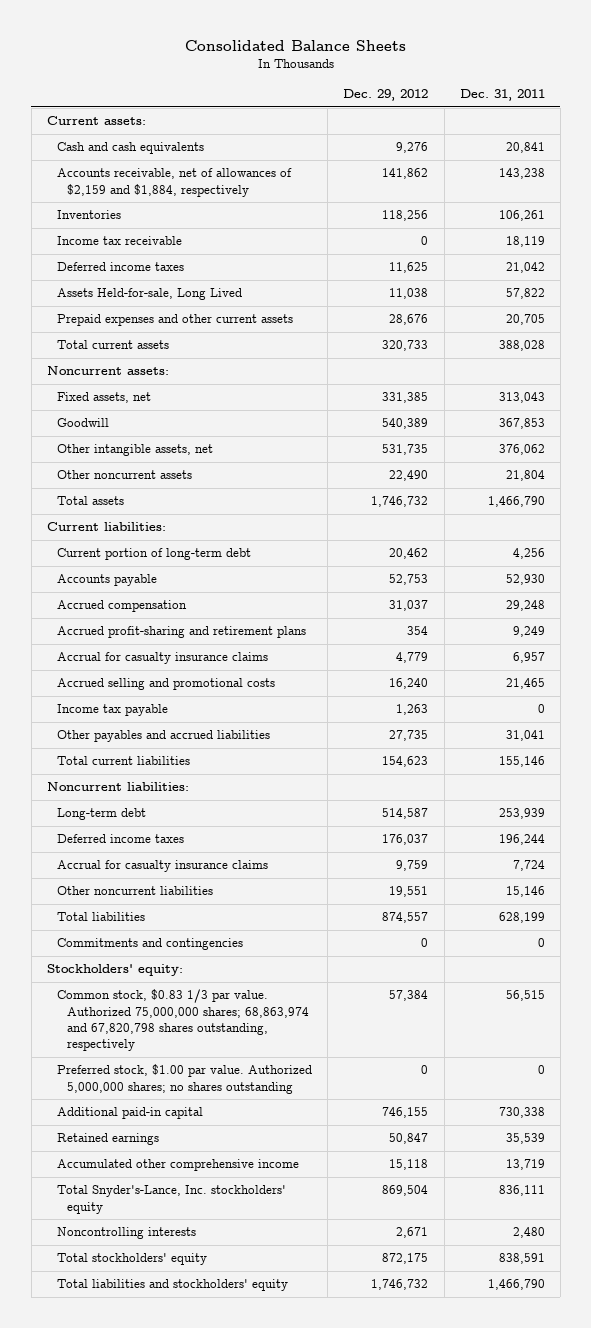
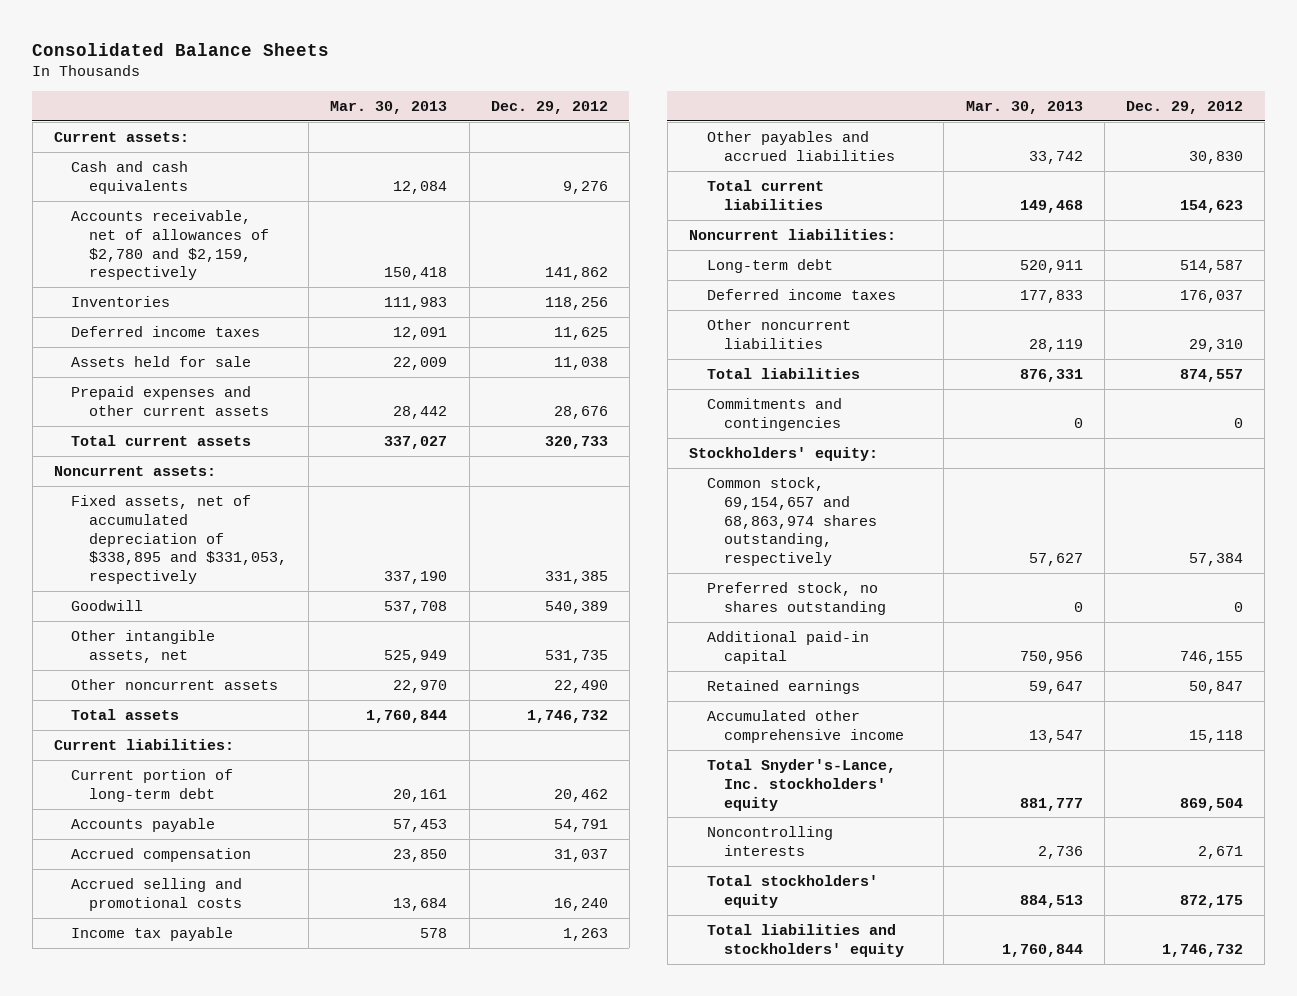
[459,88,545,101] Dec. 31, 2011 -> none
none -> [330,100,448,114] Mar. 30, 2013
[57,168,293,197] Accounts receivable, net of allowances of $2,159 and $1,884, respectively -> [71,209,269,281] Accounts receivable, net of allowances of $2,780 and $2,159, respectively
[57,236,183,246] Income tax receivable -> none
[57,288,243,301] Assets Held-for-sale, Long Lived -> [71,355,252,367] Assets held for sale
[57,392,152,404] Fixed assets, net -> [71,494,287,585] Fixed assets, net of accumulated depreciation of $338,895 and $331,053, respectively
[389,574,429,586] 52,753 -> [553,818,608,832] 54,791
[57,626,307,639] Accrued profit-sharing and retirement plans -> none
[57,652,269,665] Accrual for casualty insurance claims -> none
[389,730,429,742] 27,735 -> [1189,150,1244,164] 30,830
[57,860,269,873] Accrual for casualty insurance claims -> none
[389,886,429,898] 19,551 -> [1189,338,1244,352] 29,310
[57,989,310,1051] Common stock, $0.83 1/3 par value. Authorized 75,000,000 shares; 68,863,974 and 67,820,798 shares outstanding, respectively -> [706,476,878,567] Common stock, 69,154,657 and 68,863,974 shares outstanding, respectively
[57,1064,313,1094] Preferred stock, $1.00 par value. Authorized 5,000,000 shares; no shares outstanding -> [706,581,887,615] Preferred stock, no shares outstanding

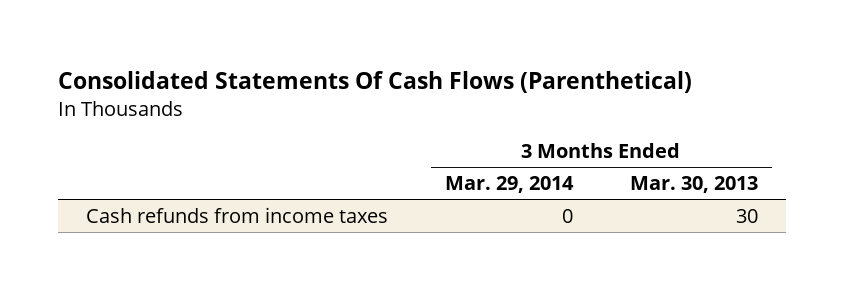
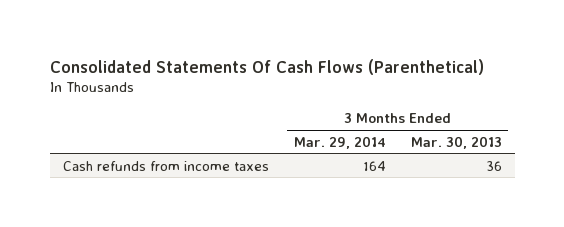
[562,208,574,223] 0 -> [362,160,386,171] 164
[735,208,758,223] 30 -> [485,160,502,171] 36

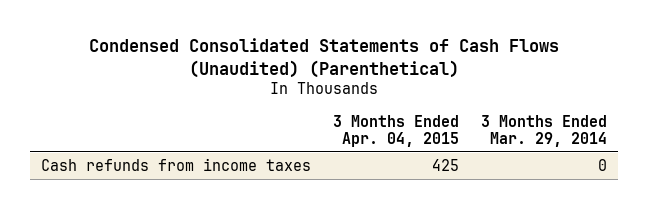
[49,58,484,75] Consolidated Statements Of Cash Flows (Parenthetical) -> [88,38,559,78] Condensed Consolidated Statements of Cash Flows (Unaudited) (Parenthetical)
[410,135,502,149] Mar. 30, 2013 -> none
none -> [332,114,459,148] 3 Months Ended Apr. 04, 2015
[362,160,386,171] 164 -> [598,159,608,172] 0

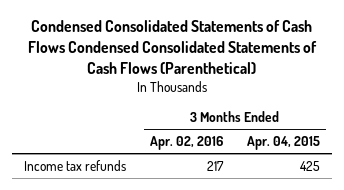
[88,38,559,78] Condensed Consolidated Statements of Cash Flows (Unaudited) (Parenthetical) -> [27,20,317,75] Condensed Consolidated Statements of Cash Flows Condensed Consolidated Statements of Cash Flows (Parenthetical)
[481,114,608,148] 3 Months Ended Mar. 29, 2014 -> none
none -> [149,136,223,151] Apr. 02, 2016
[40,158,311,172] Cash refunds from income taxes -> [23,159,126,171] Income tax refunds

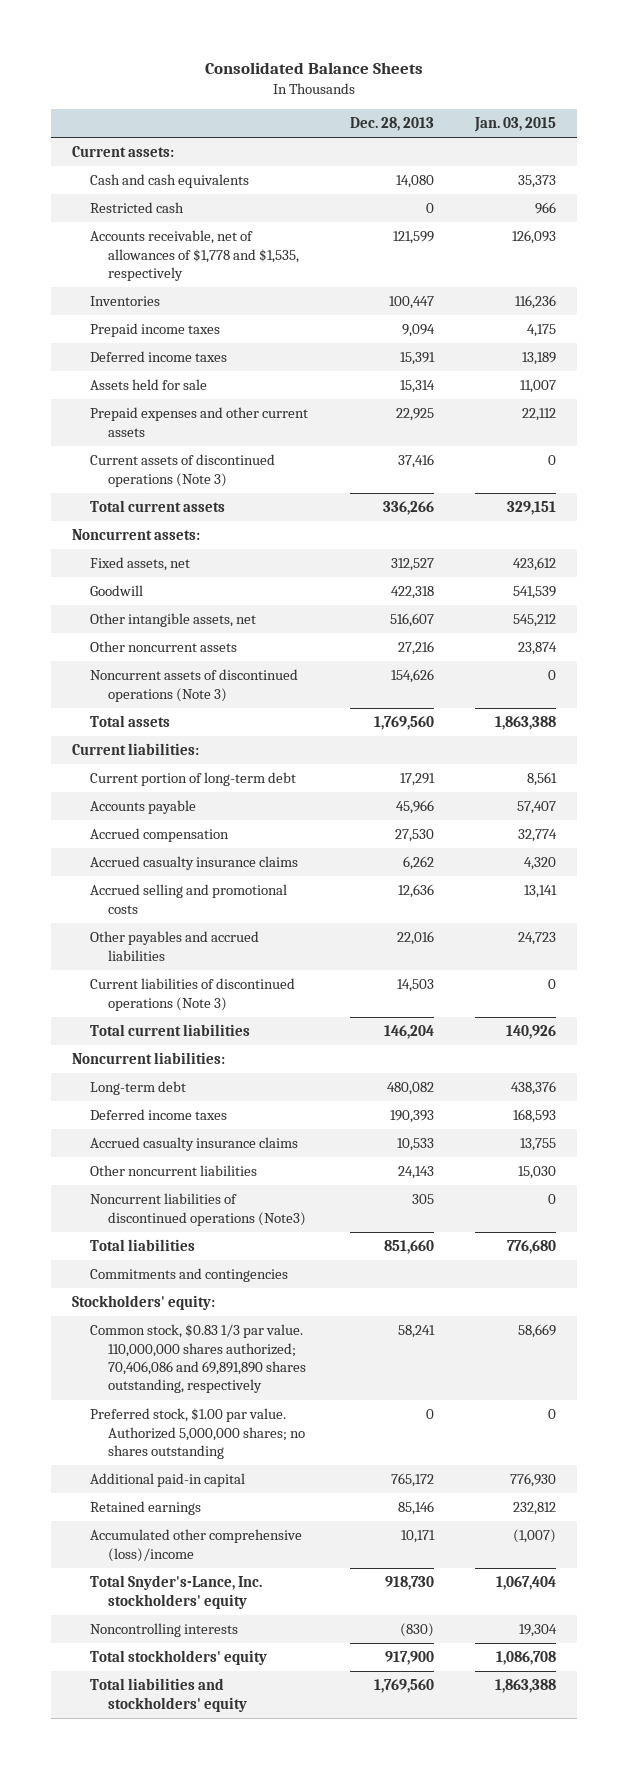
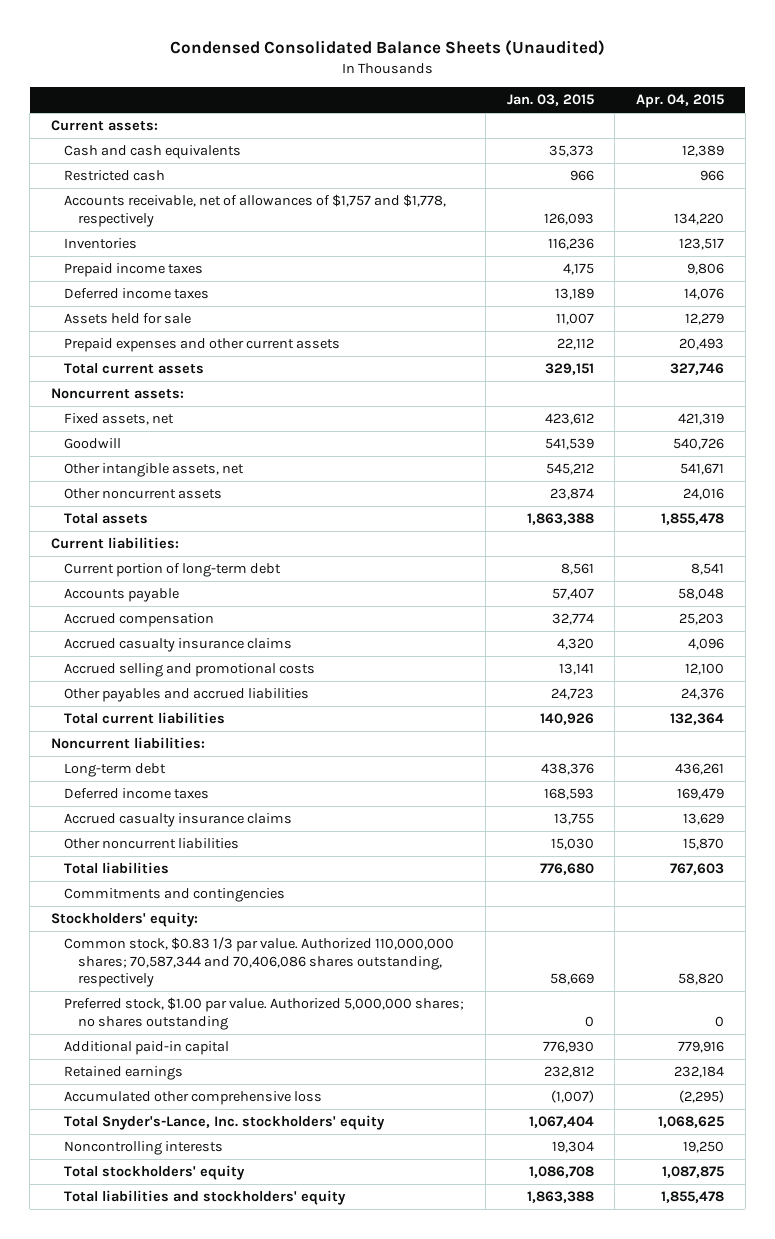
[204,61,423,74] Consolidated Balance Sheets -> [169,39,605,56] Condensed Consolidated Balance Sheets (Unaudited)
[349,117,434,132] Dec. 28, 2013 -> none
none -> [636,94,725,109] Apr. 04, 2015
[89,230,299,282] Accounts receivable, net of allowances of $1,778 and $1,535, respectively -> [64,194,447,227] Accounts receivable, net of allowances of $1,757 and $1,778, respectively
[89,454,275,487] Current assets of discontinued operations (Note 3) -> none
[89,669,298,702] Noncurrent assets of discontinued operations (Note 3) -> none
[89,978,295,1011] Current liabilities of discontinued operations (Note 3) -> none
[89,1193,306,1226] Noncurrent liabilities of discontinued operations (Note3) -> none
[89,1324,306,1394] Common stock, $0.83 1/3 par value. 110,000,000 shares authorized; 70,406,086 and 69,891,890 shares outstanding, respectively -> [64,937,455,988] Common stock, $0.83 1/3 par value. Authorized 110,000,000 shares; 70,587,344 and 70,406,086 shares outstanding, respectively
[89,1529,302,1562] Accumulated other comprehensive (loss)/income -> [64,1091,323,1106] Accumulated other comprehensive loss

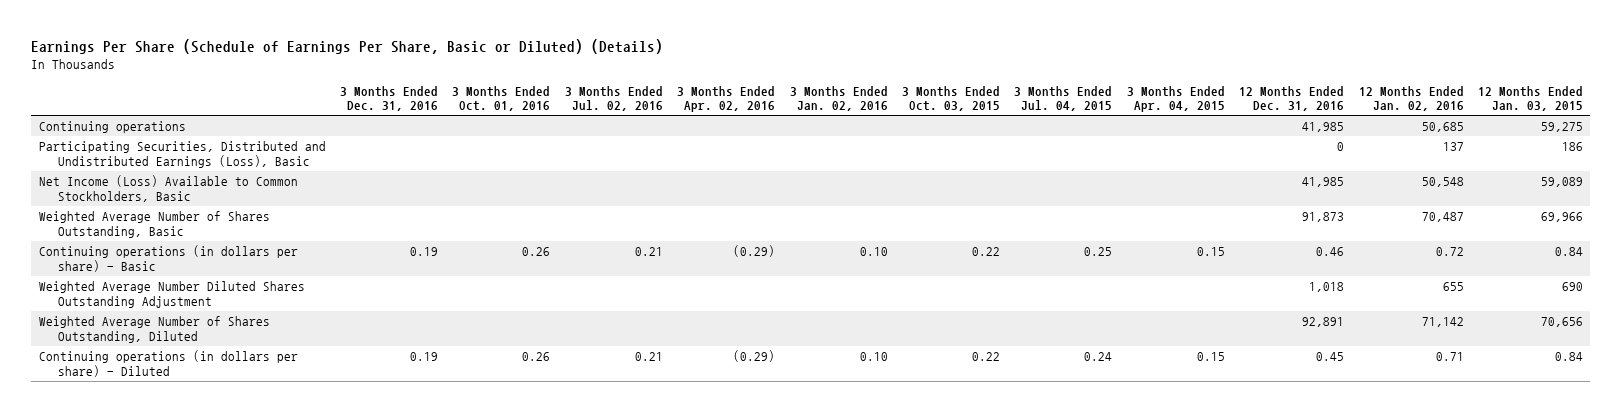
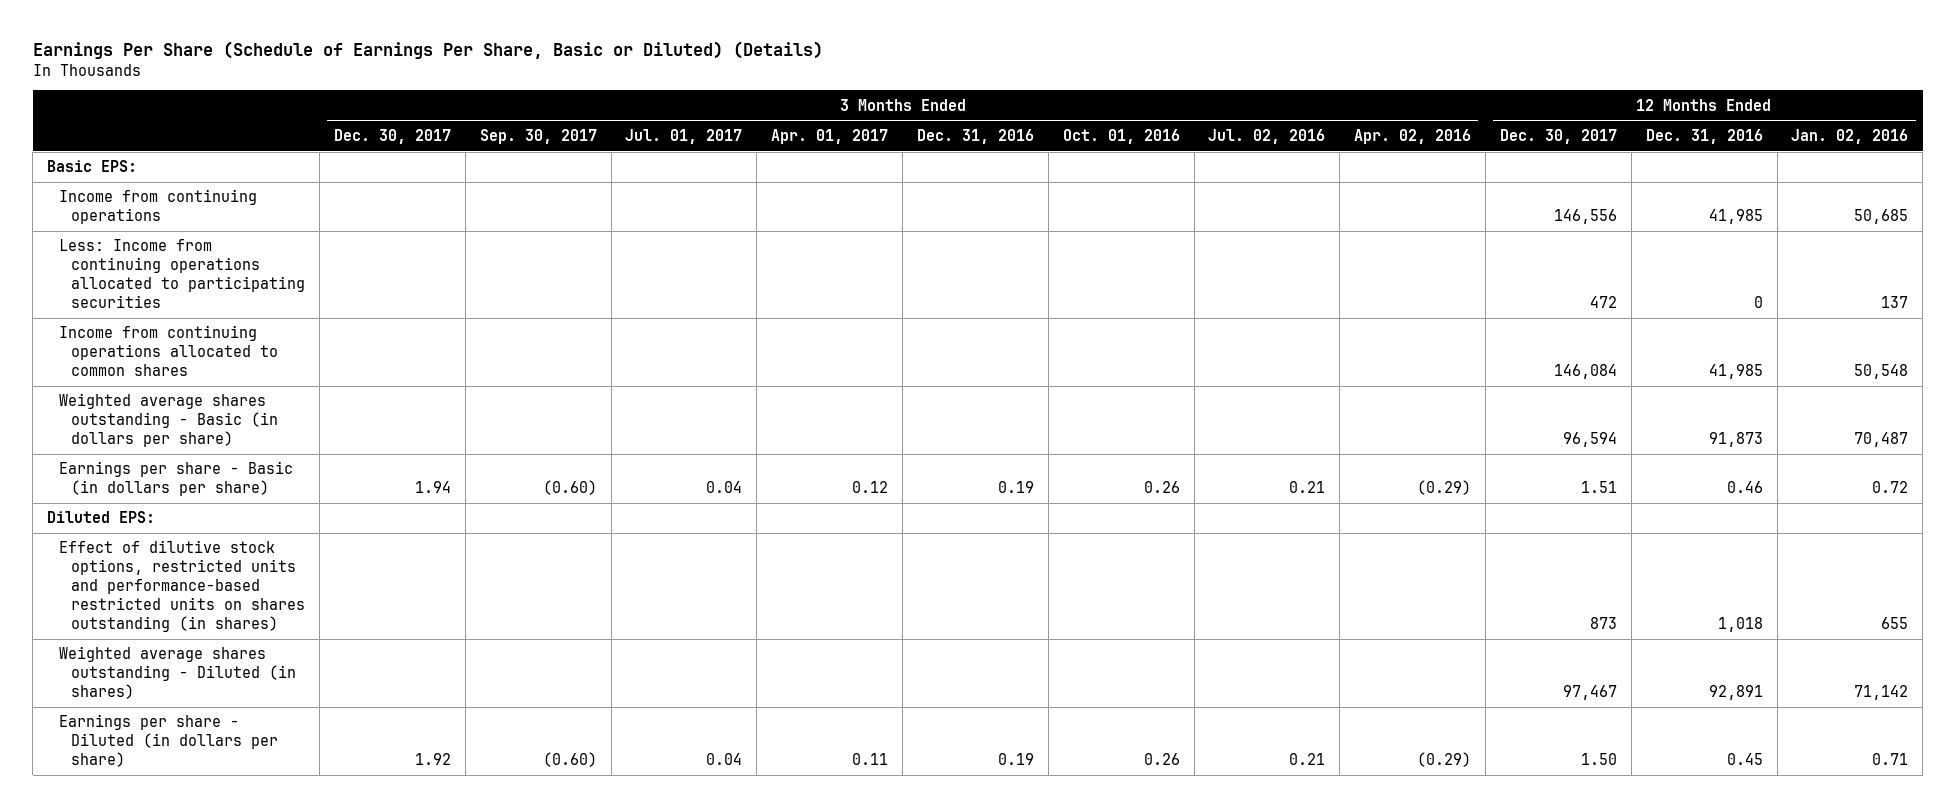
[789,85,888,112] 3 Months Ended Jan. 02, 2016 -> none
[901,85,1000,112] 3 Months Ended Oct. 03, 2015 -> none
[1014,85,1113,112] 3 Months Ended Jul. 04, 2015 -> none
[1126,85,1225,113] 3 Months Ended Apr. 04, 2015 -> none
[1477,85,1583,112] 12 Months Ended Jan. 03, 2015 -> none
none -> [333,128,451,144] Dec. 30, 2017
none -> [479,128,597,144] Sep. 30, 2017
none -> [625,128,743,144] Jul. 01, 2017
none -> [771,128,889,144] Apr. 01, 2017
none -> [1499,128,1617,144] Dec. 30, 2017
none -> [47,160,138,173] Basic EPS:
[38,121,186,134] Continuing operations -> [59,189,258,225] Income from continuing operations
[38,141,326,168] Participating Securities, Distributed and Undistributed Earnings (Loss), Basic -> [59,239,306,309] Less: Income from continuing operations allocated to participating securities
[38,175,298,202] Net Income (Loss) Available to Common Stockholders, Basic -> [59,325,279,377] Income from continuing operations allocated to common shares
[38,211,270,238] Weighted Average Number of Shares Outstanding, Basic -> [59,393,279,448] Weighted average shares outstanding - Basic (in dollars per share)
[38,245,298,272] Continuing operations (in dollars per share) - Basic -> [59,461,294,497] Earnings per share - Basic (in dollars per share)
none -> [47,511,156,524] Diluted EPS:
[38,281,305,308] Weighted Average Number Diluted Shares Outstanding Adjustment -> [59,540,306,632] Effect of dilutive stock options, restricted units and performance-based restricted units on shares outstanding (in shares)
[38,316,270,343] Weighted Average Number of Shares Outstanding, Diluted -> [59,646,297,700] Weighted average shares outstanding - Diluted (in shares)
[38,350,298,377] Continuing operations (in dollars per share) - Diluted -> [59,714,279,768] Earnings per share - Diluted (in dollars per share)

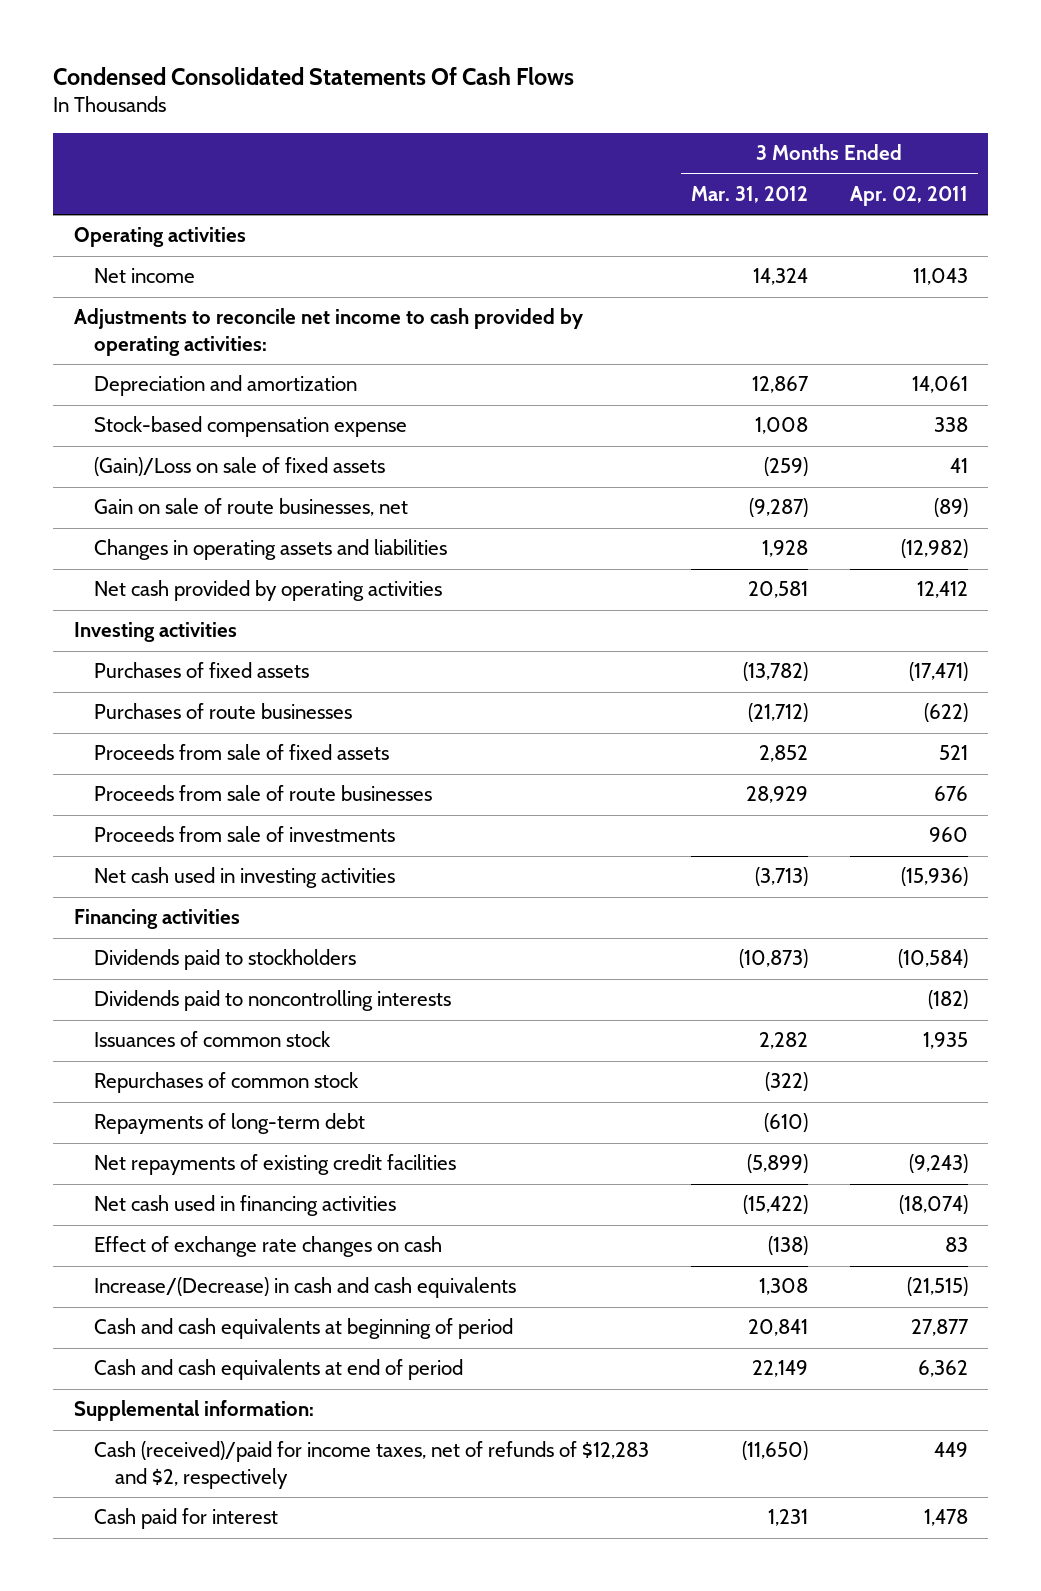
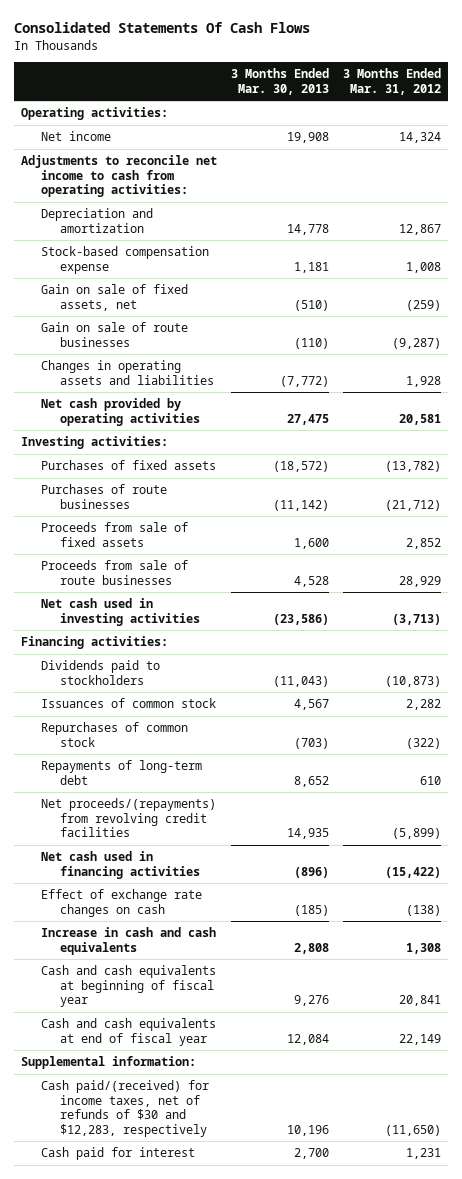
[52,66,574,85] Condensed Consolidated Statements Of Cash Flows -> [14,22,311,34] Consolidated Statements Of Cash Flows
[849,186,968,207] Apr. 02, 2011 -> none
none -> [230,68,329,95] 3 Months Ended Mar. 30, 2013
[73,227,246,248] Operating activities -> [21,107,169,121] Operating activities:
[73,308,583,356] Adjustments to reconcile net income to cash provided by operating activities: -> [21,155,218,198] Adjustments to reconcile net income to cash from operating activities:
[94,457,386,477] (Gain)/Loss on sale of fixed assets -> [40,284,188,311] Gain on sale of fixed assets, net
[94,498,409,517] Gain on sale of route businesses, net -> [40,322,188,347] Gain on sale of route businesses
[73,622,237,643] Investing activities -> [21,436,169,450] Investing activities:
[94,826,396,843] Proceeds from sale of investments -> none
[73,909,240,930] Financing activities -> [21,636,169,650] Financing activities:
[94,990,452,1012] Dividends paid to noncontrolling interests -> none
[763,1113,808,1133] (610) -> [419,775,441,785] 610
[94,1154,457,1176] Net repayments of existing credit facilities -> [40,798,216,838] Net proceeds/(repayments) from revolving credit facilities
[94,1277,517,1299] Increase/(Decrease) in cash and cash equivalents -> [40,927,216,955] Increase in cash and cash equivalents
[94,1318,514,1340] Cash and cash equivalents at beginning of period -> [40,965,216,1008] Cash and cash equivalents at beginning of fiscal year
[94,1359,464,1381] Cash and cash equivalents at end of period -> [40,1018,216,1046] Cash and cash equivalents at end of fiscal year
[94,1441,650,1489] Cash (received)/paid for income taxes, net of refunds of $12,283 and $2, respectively -> [40,1080,209,1137] Cash paid/(received) for income taxes, net of refunds of $30 and $12,283, respectively

